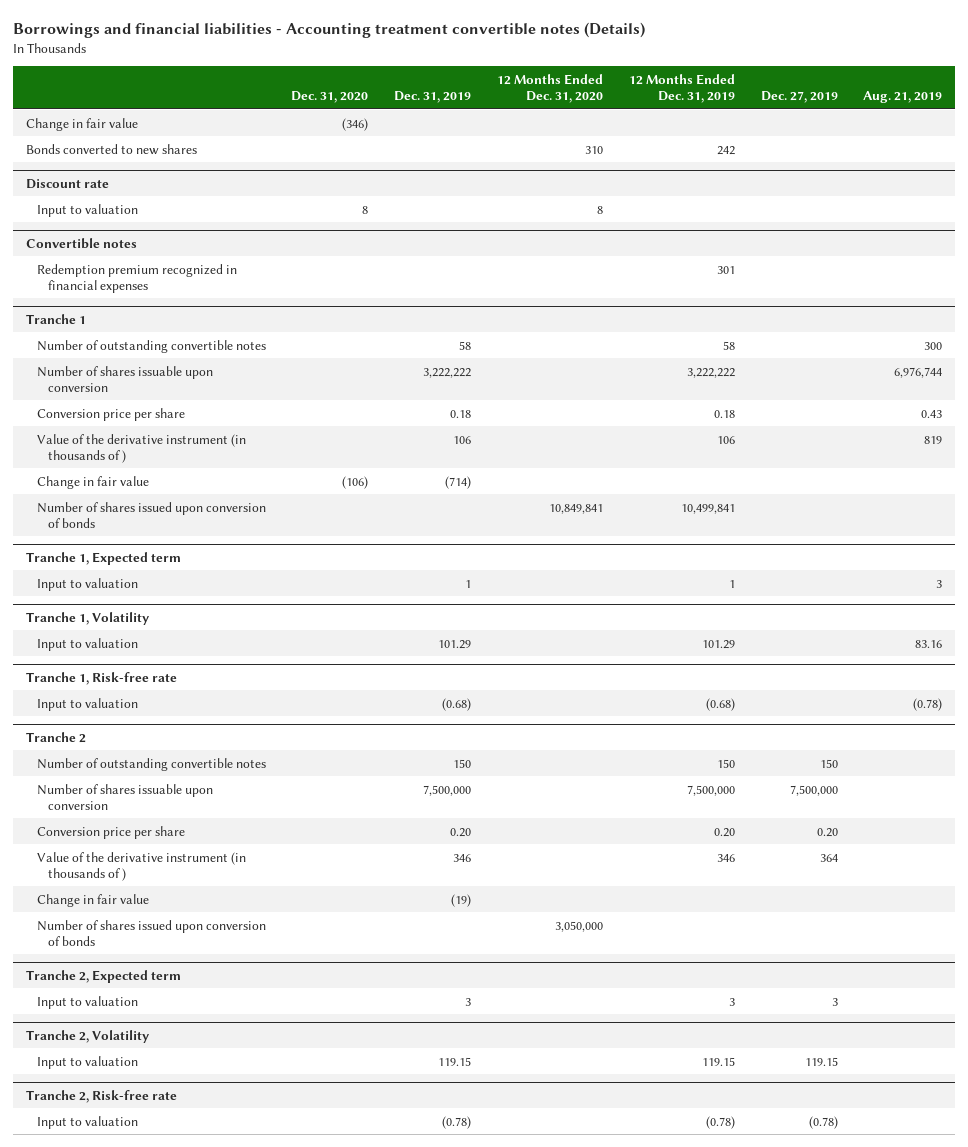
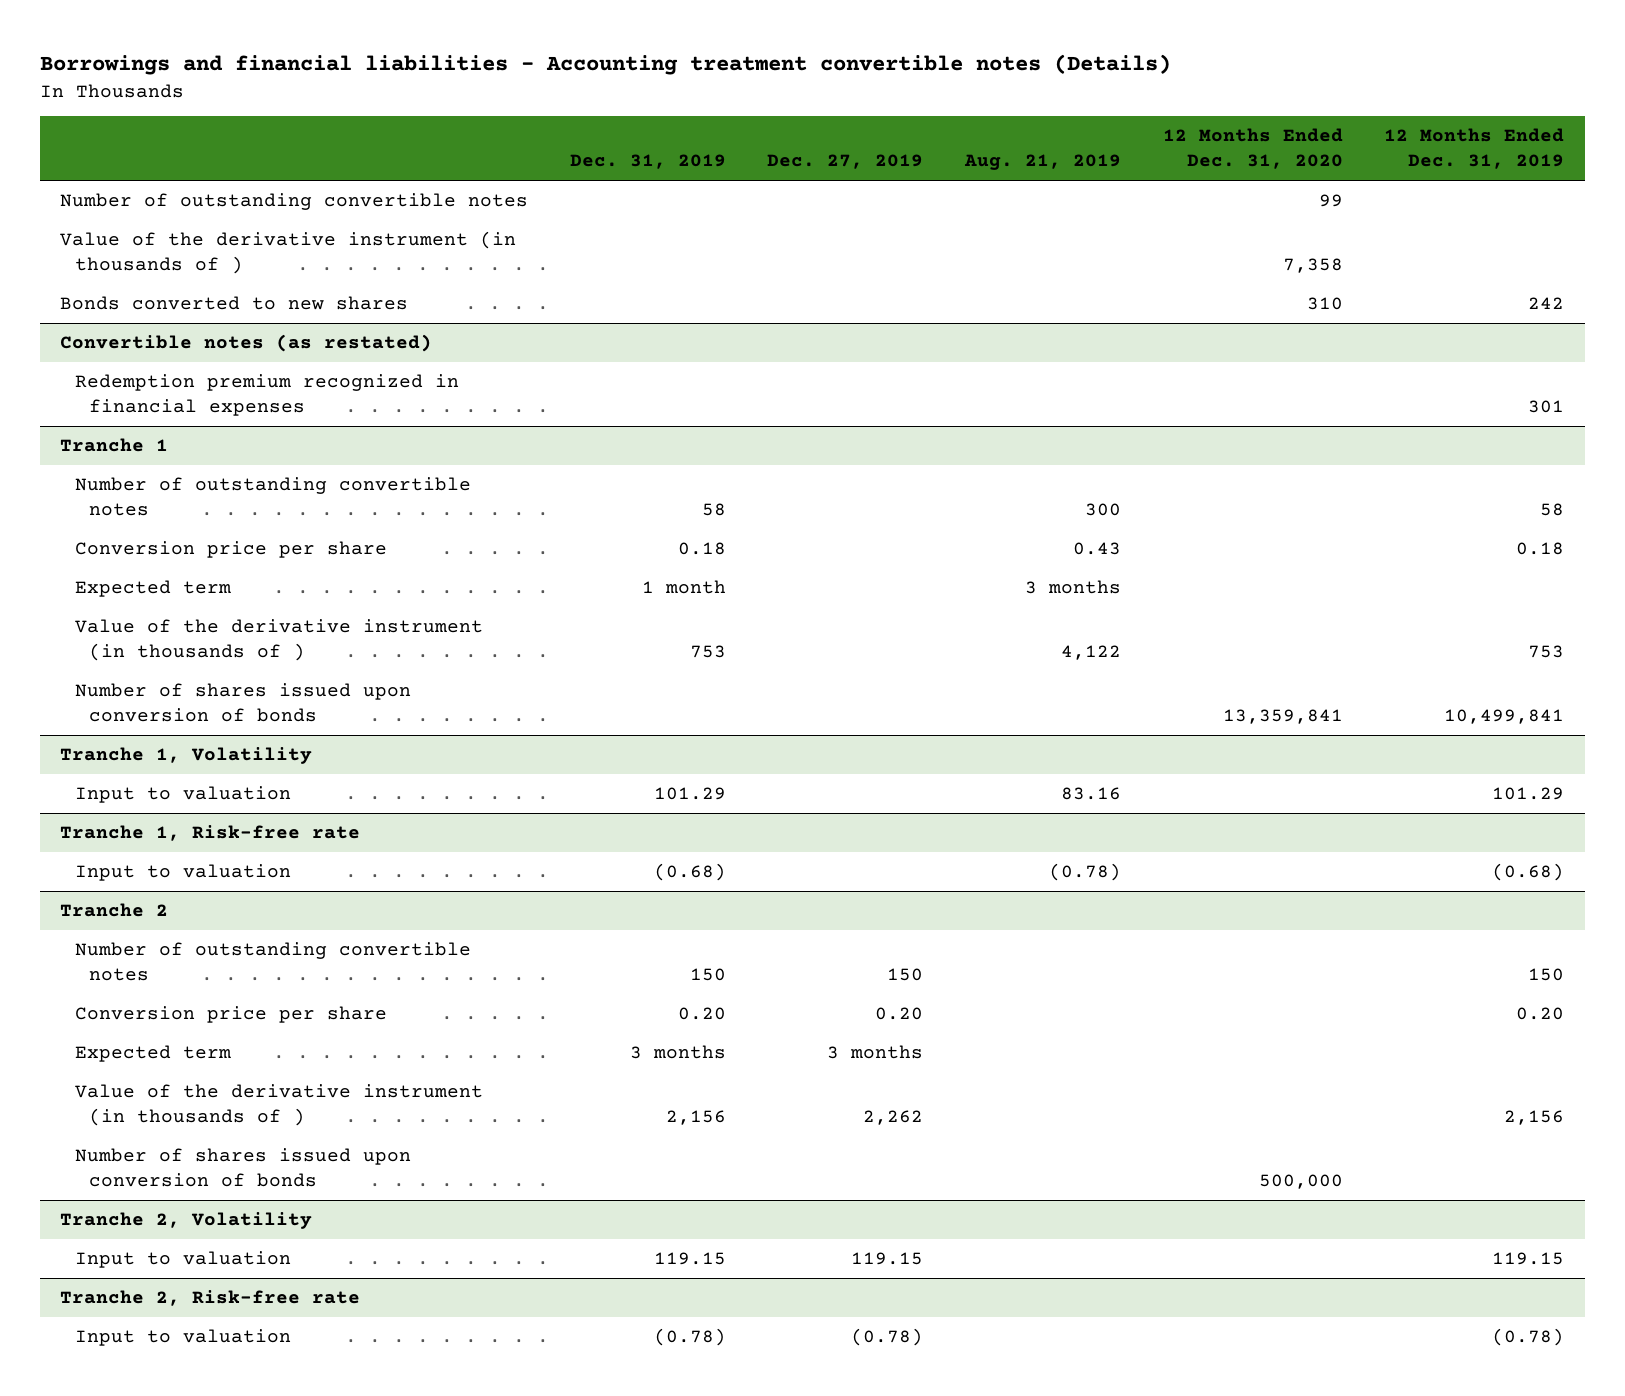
[291,91,369,104] Dec. 31, 2020 -> none
[25,117,138,131] Change in fair value -> none
none -> [60,193,529,211] Number of outstanding convertible notes
none -> [60,231,517,275] Value of the derivative instrument (in thousands of )
[25,178,109,189] Discount rate -> none
[36,203,138,217] Input to valuation -> none
[25,237,137,249] Convertible notes -> [60,334,433,353] Convertible notes (as restated)
[36,365,213,392] Number of shares issuable upon conversion -> none
[36,475,149,489] Change in fair value -> none
[25,551,181,565] Tranche 1, Expected term -> none
[36,577,138,591] Input to valuation -> none
none -> [74,580,231,598] Expected term
[453,435,472,444] 106 -> [689,645,726,659] 753
[716,435,735,444] 106 -> [1528,645,1565,659] 753
[924,435,943,444] 819 -> [1061,645,1122,661] 4,122
[549,503,604,514] 10,849,841 -> [1222,709,1343,725] 13,359,841
[36,783,213,810] Number of shares issuable upon conversion -> none
[36,893,149,907] Change in fair value -> none
[25,969,181,983] Tranche 2, Expected term -> none
[36,995,138,1009] Input to valuation -> none
none -> [74,1045,231,1063] Expected term
[453,853,472,862] 346 -> [665,1110,726,1126] 2,156
[716,853,735,862] 346 -> [1504,1110,1565,1126] 2,156
[819,853,838,862] 364 -> [863,1110,924,1126] 2,262
[555,920,604,932] 3,050,000 -> [1258,1174,1343,1190] 500,000

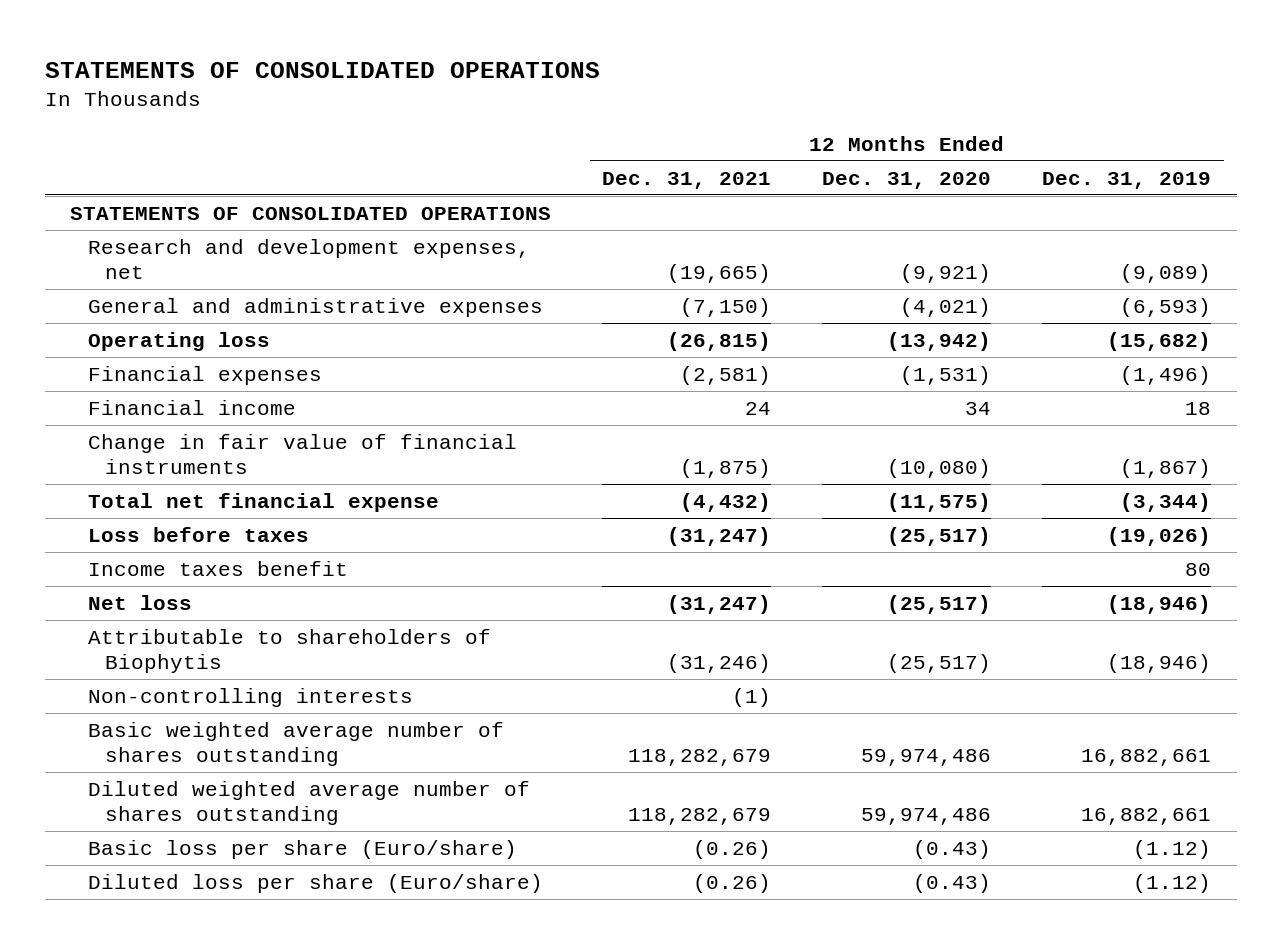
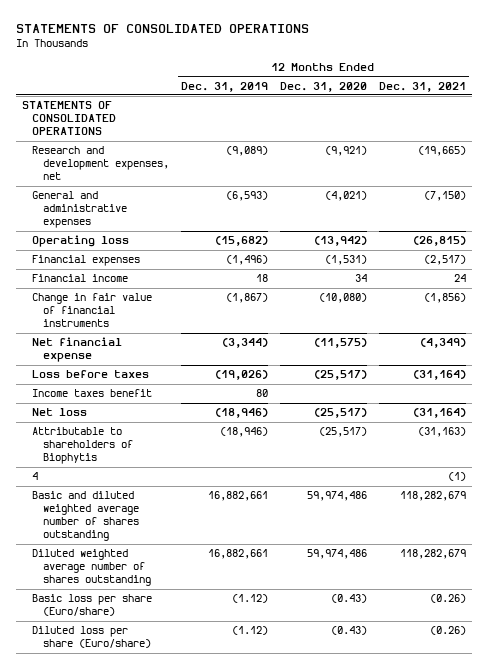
[680,365,772,385] (2,581) -> [423,255,466,266] (2,517)
[680,459,772,479] (1,875) -> [423,293,466,304] (1,856)
[87,492,439,512] Total net financial expense -> [32,337,123,363] Net financial expense
[680,492,772,512] (4,432) -> [419,338,466,349] (4,349)
[667,526,772,546] (31,247) -> [412,370,466,381] (31,164)
[667,594,772,614] (31,247) -> [412,408,466,419] (31,164)
[667,654,772,674] (31,246) -> [417,427,466,438] (31,163)
[87,687,413,707] Non-controlling interests -> [32,472,39,481] 4
[87,721,504,767] Basic weighted average number of shares outstanding -> [32,491,139,542] Basic and diluted weighted average number of shares outstanding

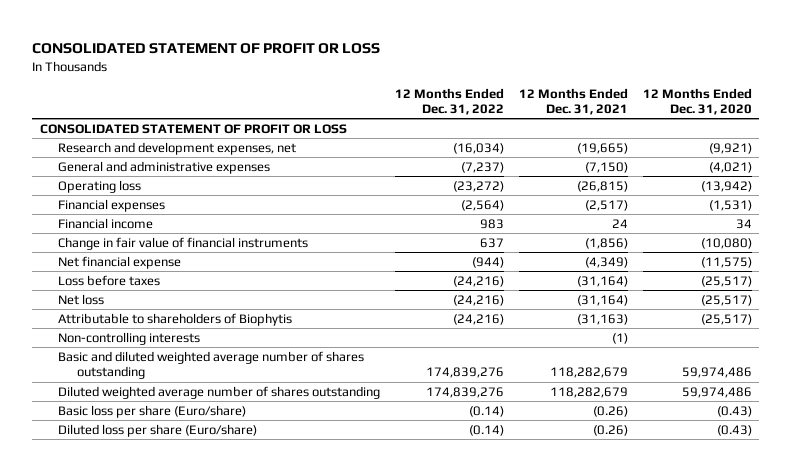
[16,23,310,33] STATEMENTS OF CONSOLIDATED OPERATIONS -> [32,42,381,54] CONSOLIDATED STATEMENT OF PROFIT OR LOSS
[180,81,268,92] Dec. 31, 2019 -> none
none -> [395,87,505,115] 12 Months Ended Dec. 31, 2022
[22,101,117,136] STATEMENTS OF CONSOLIDATED OPERATIONS -> [39,123,347,134] CONSOLIDATED STATEMENT OF PROFIT OR LOSS
[32,389,153,398] Income taxes benefit -> none
[32,472,39,481] 4 -> [58,331,201,345] Non-controlling interests

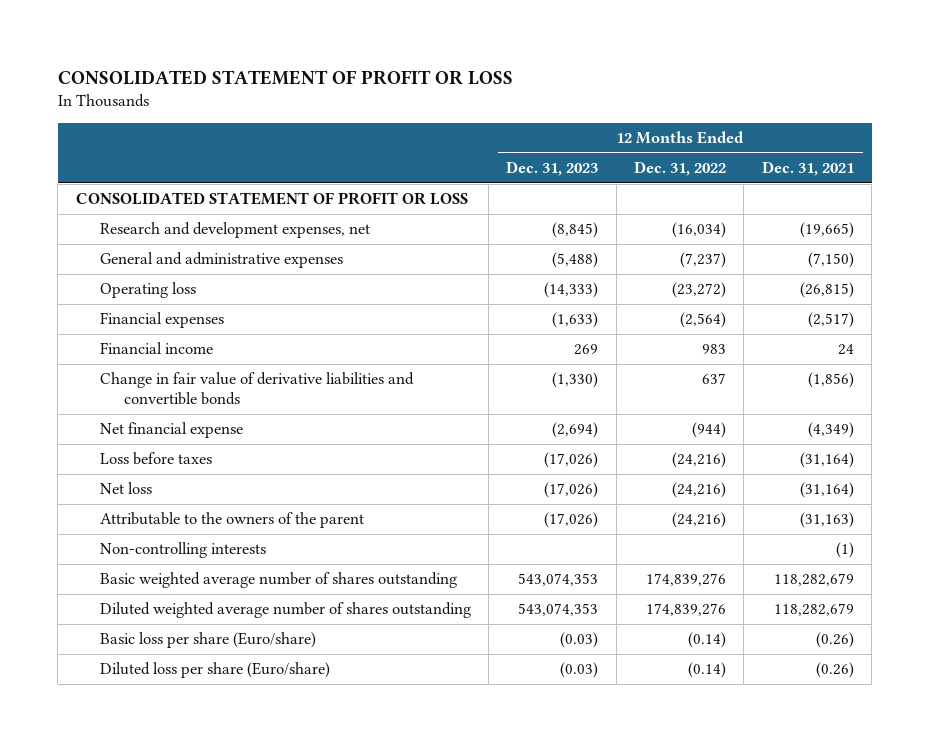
[642,87,752,115] 12 Months Ended Dec. 31, 2020 -> none
none -> [506,161,599,177] Dec. 31, 2023
[58,236,309,250] Change in fair value of financial instruments -> [99,372,414,406] Change in fair value of derivative liabilities and convertible bonds
[58,312,293,326] Attributable to shareholders of Biophytis -> [99,512,364,529] Attributable to the owners of the parent
[58,350,365,380] Basic and diluted weighted average number of shares outstanding -> [99,572,457,589] Basic weighted average number of shares outstanding

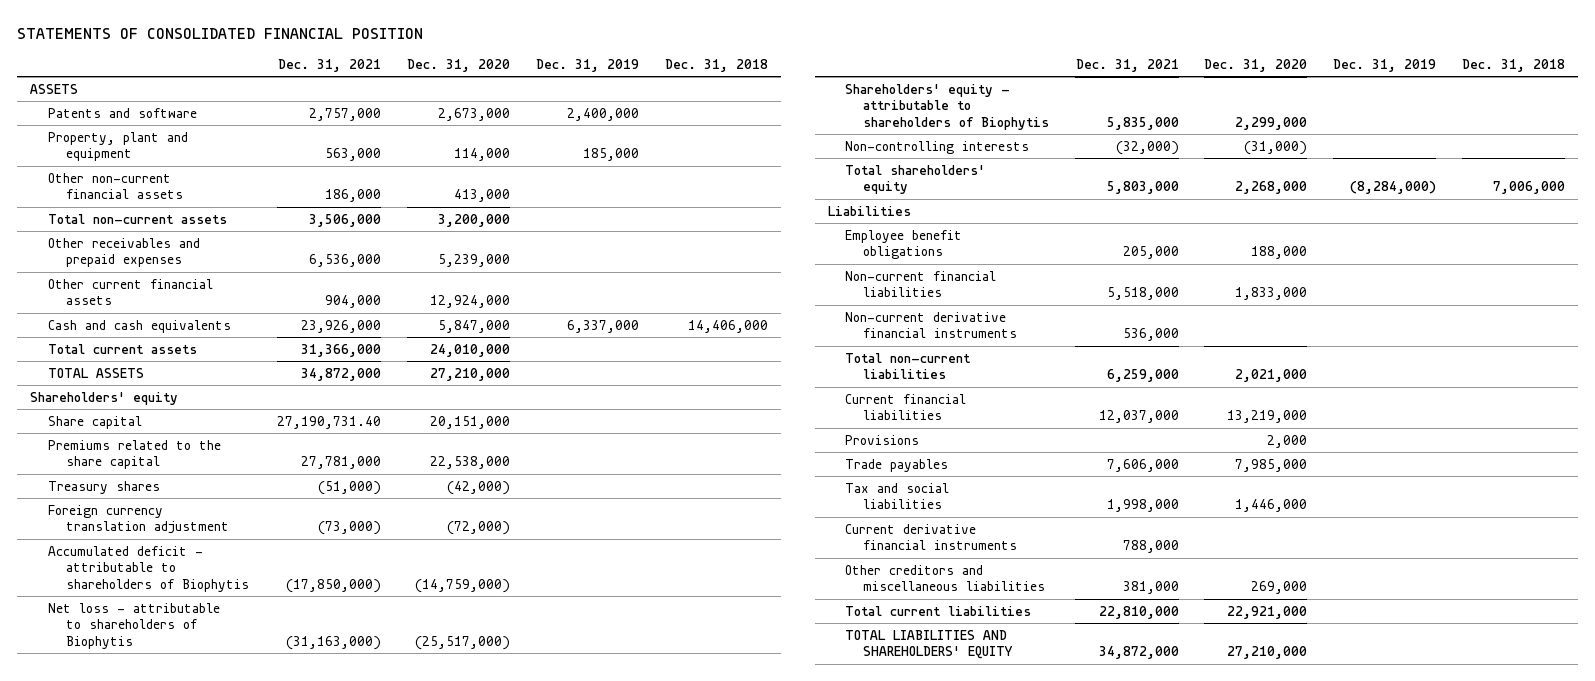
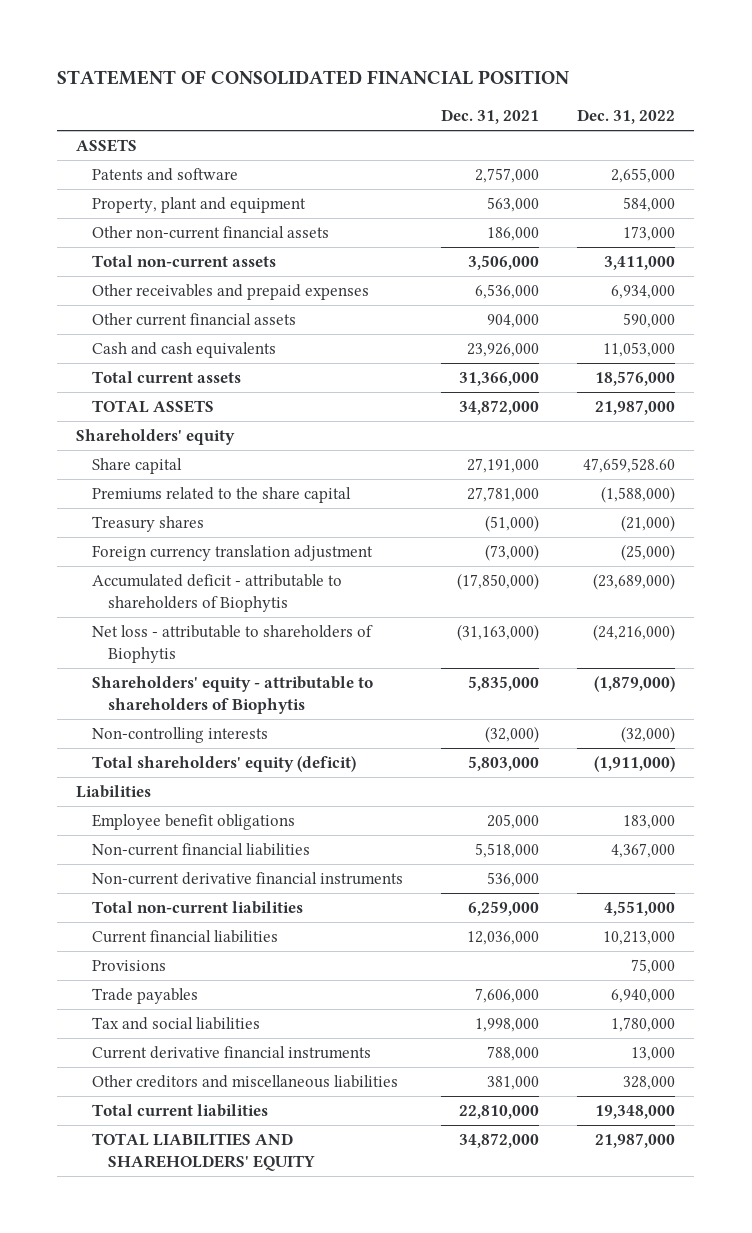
[17,27,424,39] STATEMENTS OF CONSOLIDATED FINANCIAL POSITION -> [57,69,571,85] STATEMENT OF CONSOLIDATED FINANCIAL POSITION
[407,59,511,73] Dec. 31, 2020 -> none
[535,59,639,73] Dec. 31, 2019 -> none
[664,59,768,73] Dec. 31, 2018 -> none
none -> [577,109,676,125] Dec. 31, 2022
[277,415,382,429] 27,190,731.40 -> [467,458,540,474] 27,191,000
[845,164,986,195] Total shareholders' equity -> [92,756,357,773] Total shareholders' equity (deficit)
[1098,410,1179,424] 12,037,000 -> [467,931,540,946] 12,036,000

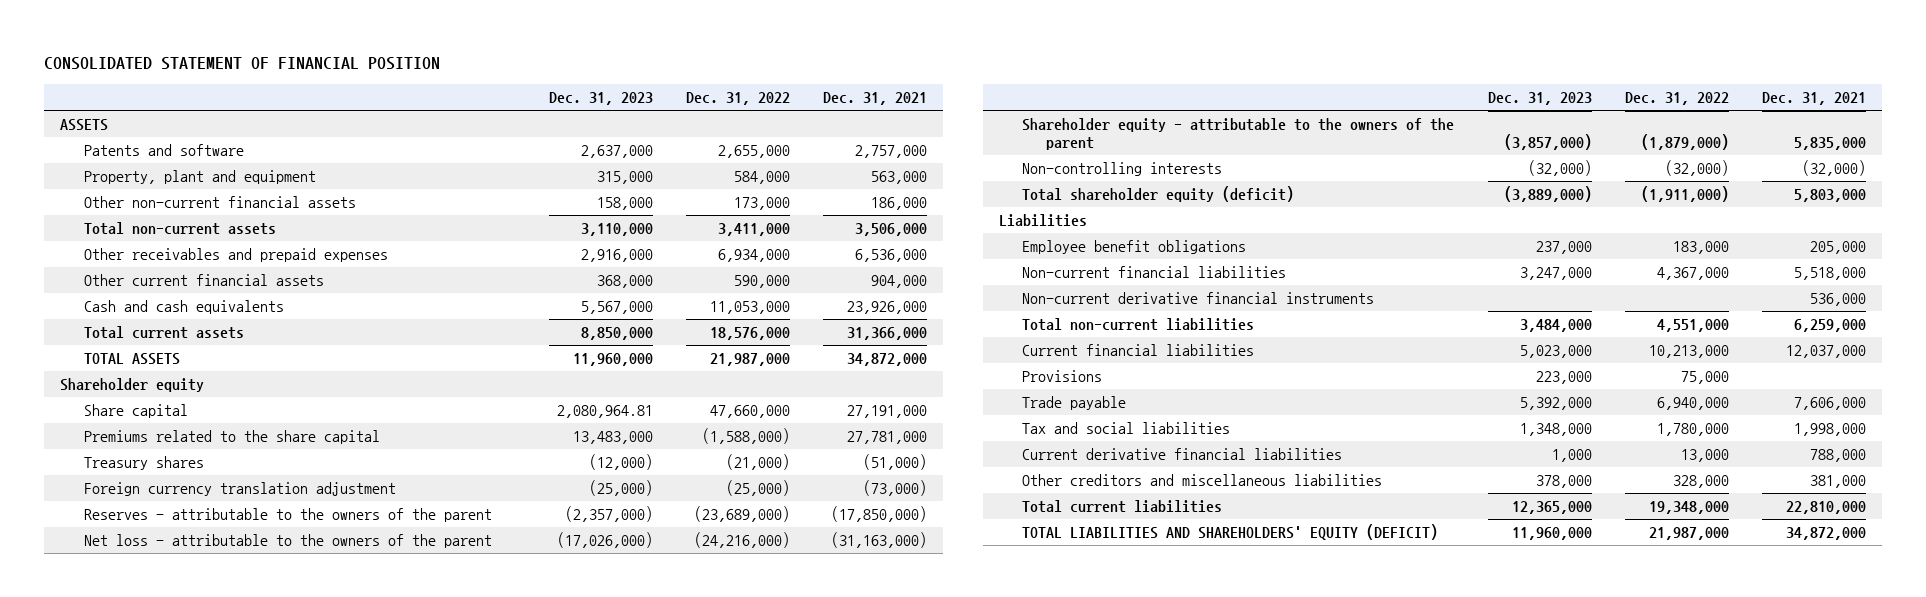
[57,69,571,85] STATEMENT OF CONSOLIDATED FINANCIAL POSITION -> [43,57,440,71] CONSOLIDATED STATEMENT OF FINANCIAL POSITION
none -> [548,92,653,106] Dec. 31, 2023
[76,429,236,446] Shareholders' equity -> [60,378,205,393] Shareholder equity
[583,458,676,474] 47,659,528.60 -> [709,405,790,419] 47,660,000
[92,574,343,613] Accumulated deficit - attributable to shareholders of Biophytis -> [83,508,492,523] Reserves - attributable to the owners of the parent
[92,625,374,664] Net loss - attributable to shareholders of Biophytis -> [83,534,492,549] Net loss - attributable to the owners of the parent
[92,676,374,715] Shareholders' equity - attributable to shareholders of Biophytis -> [1022,118,1455,151] Shareholder equity - attributable to the owners of the parent
[92,756,357,773] Total shareholders' equity (deficit) -> [1022,186,1295,203] Total shareholder equity (deficit)
[467,931,540,946] 12,036,000 -> [1785,345,1866,359] 12,037,000
[92,988,199,1005] Trade payables -> [1022,396,1127,411] Trade payable
[92,1046,372,1060] Current derivative financial instruments -> [1022,448,1343,461] Current derivative financial liabilities
[92,1133,316,1172] TOTAL LIABILITIES AND SHAREHOLDERS' EQUITY -> [1022,524,1439,541] TOTAL LIABILITIES AND SHAREHOLDERS' EQUITY (DEFICIT)

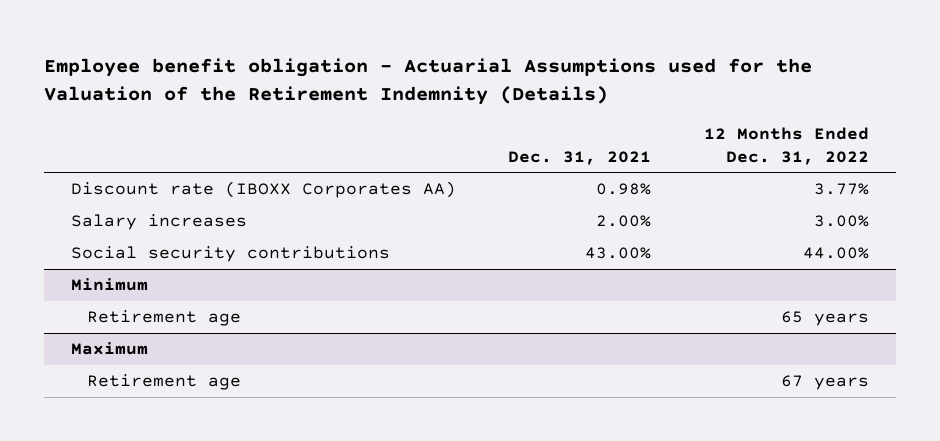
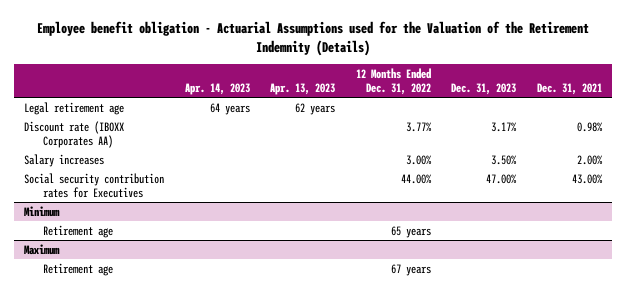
none -> [184,83,250,96] Apr. 14, 2023
none -> [270,83,336,96] Apr. 13, 2023
none -> [451,83,517,96] Dec. 31, 2023
none -> [24,101,125,115] Legal retirement age
[70,246,390,263] Social security contributions -> [24,172,165,198] Social security contribution rates for Executives

